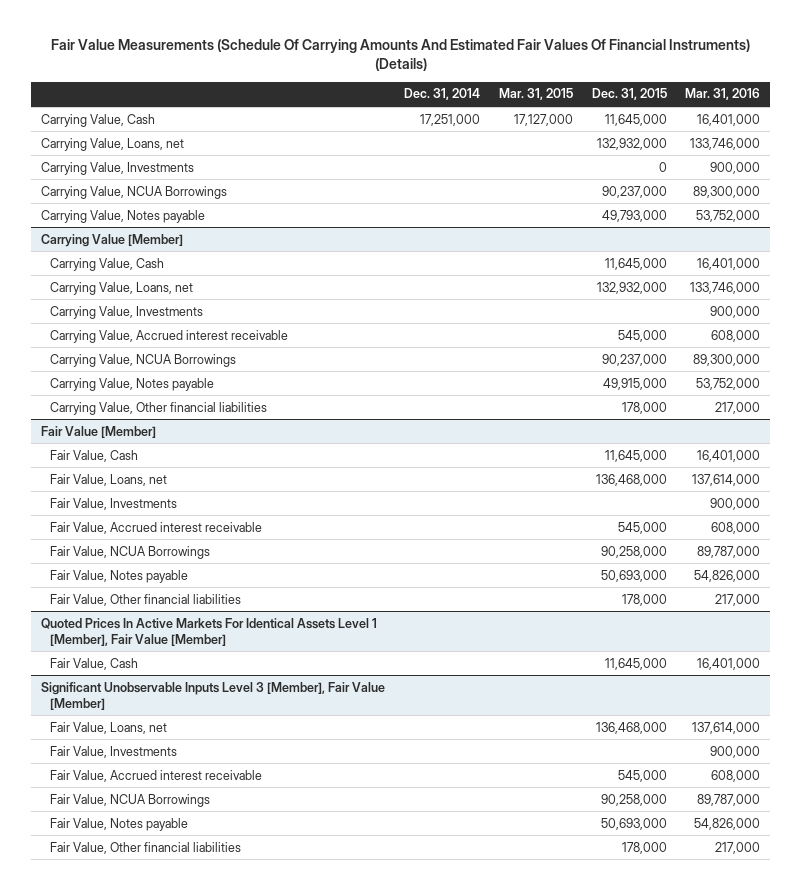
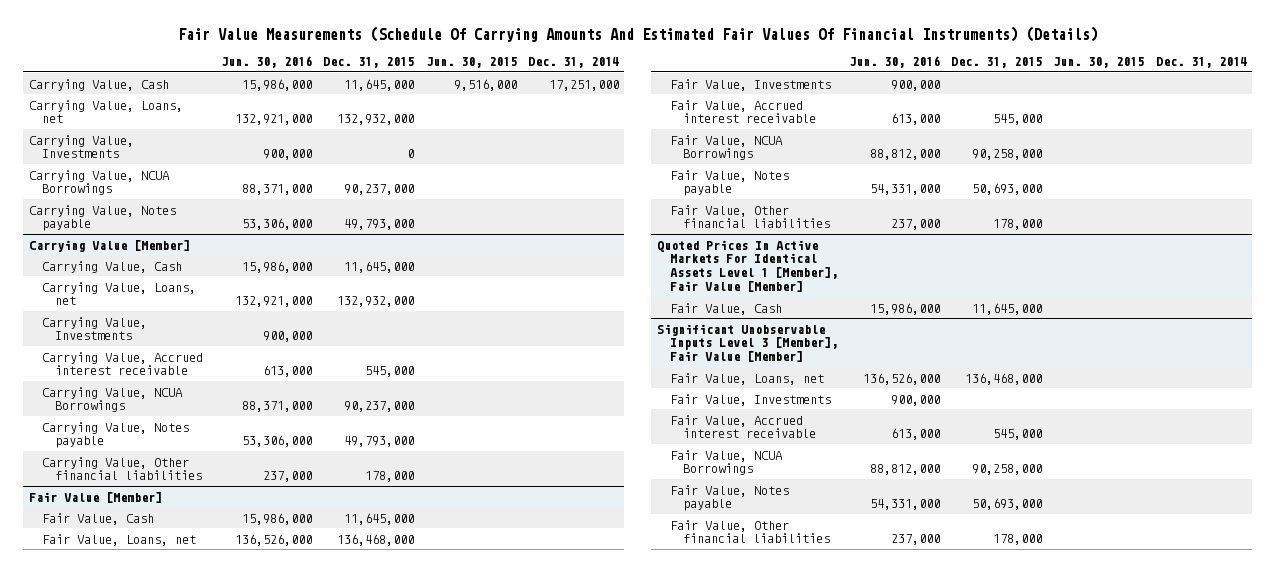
[498,88,573,101] Mar. 31, 2015 -> none
[685,88,761,101] Mar. 31, 2016 -> none
none -> [221,56,313,69] Jun. 30, 2016
none -> [425,57,517,69] Jun. 30, 2015
[602,377,667,390] 49,915,000 -> [344,436,415,448] 49,793,000

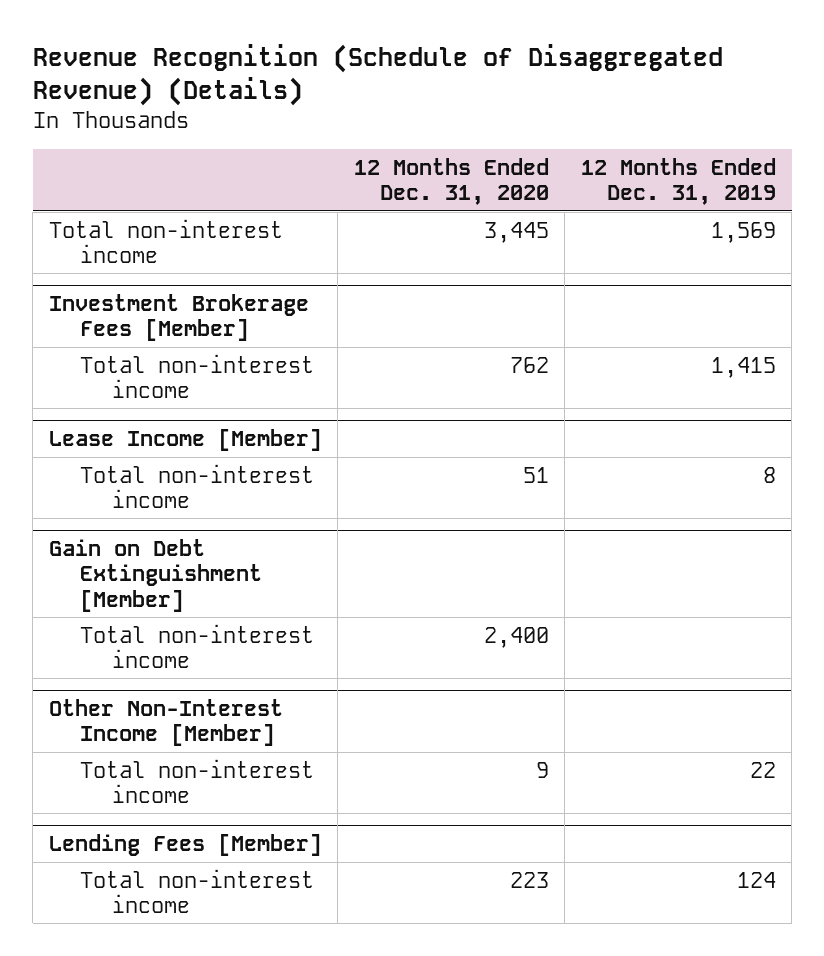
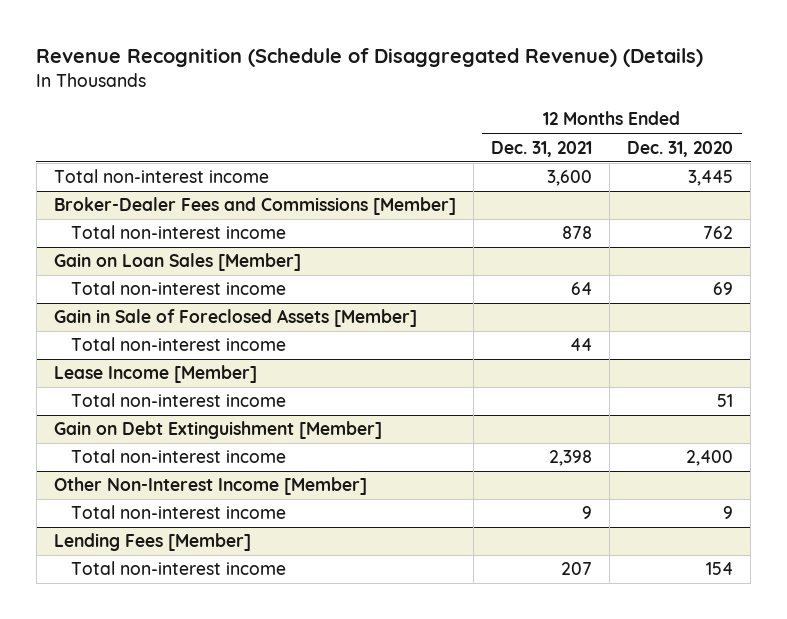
[580,157,776,205] 12 Months Ended Dec. 31, 2019 -> none
none -> [491,140,593,157] Dec. 31, 2021
[48,294,309,342] Investment Brokerage Fees [Member] -> [53,197,456,216] Broker-Dealer Fees and Commissions [Member]
none -> [53,253,301,272] Gain on Loan Sales [Member]
none -> [71,281,287,296] Total non-interest income
none -> [53,309,417,328] Gain in Sale of Foreclosed Assets [Member]
none -> [71,337,287,352] Total non-interest income
[509,871,549,888] 223 -> [706,562,734,576] 154

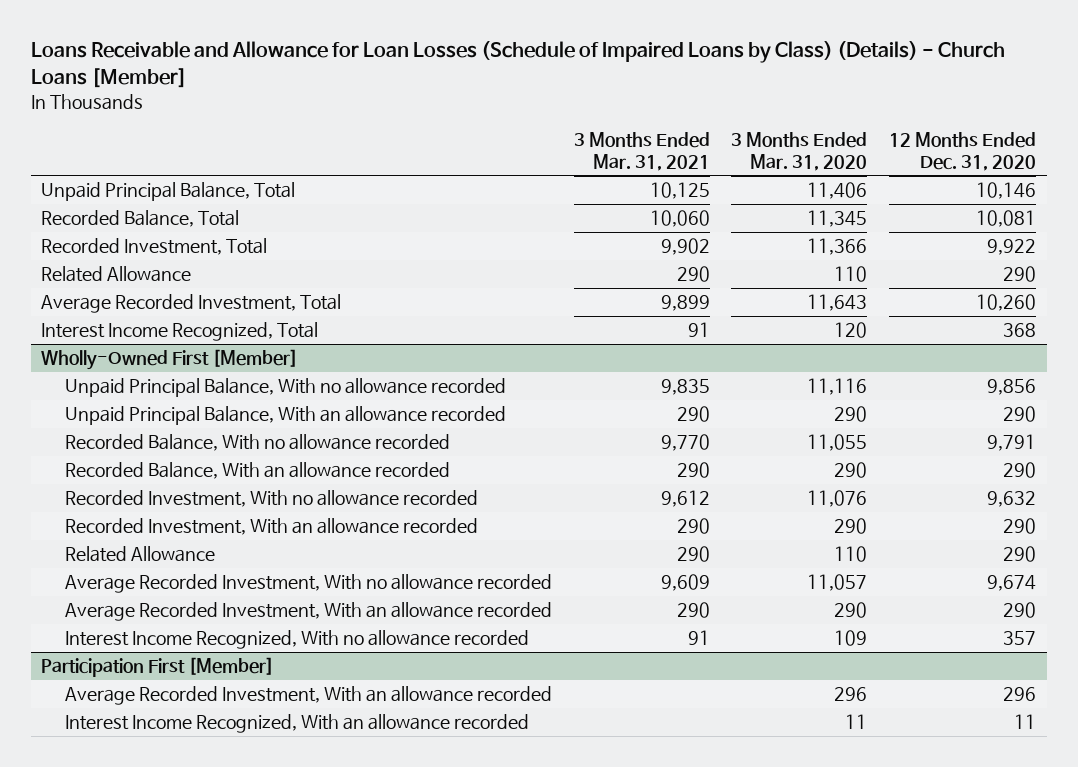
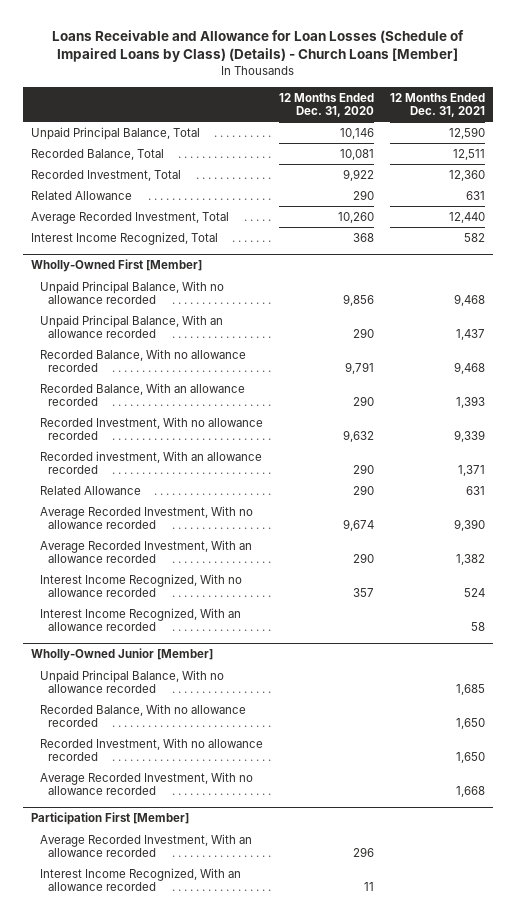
[573,131,710,171] 3 Months Ended Mar. 31, 2021 -> none
[731,131,868,171] 3 Months Ended Mar. 31, 2020 -> none
none -> [389,92,485,118] 12 Months Ended Dec. 31, 2021
[64,518,478,536] Recorded Investment, With an allowance recorded -> [39,450,262,475] Recorded investment, With an allowance recorded
none -> [39,607,241,632] Interest Income Recognized, With an allowance recorded
none -> [30,648,213,662] Wholly-Owned Junior [Member]
none -> [39,669,224,694] Unpaid Principal Balance, With no allowance recorded
none -> [39,703,246,728] Recorded Balance, With no allowance recorded
none -> [39,737,263,762] Recorded Investment, With no allowance recorded
none -> [39,771,253,796] Average Recorded Investment, With no allowance recorded

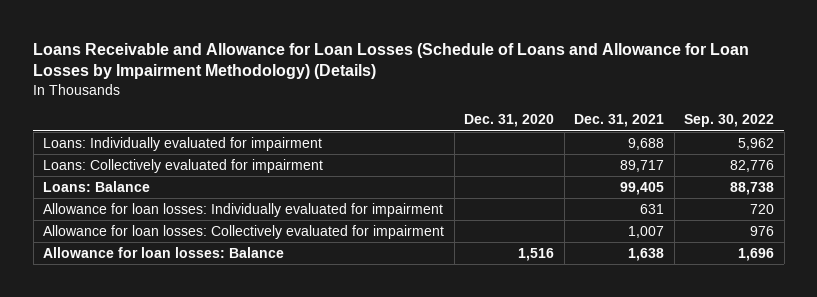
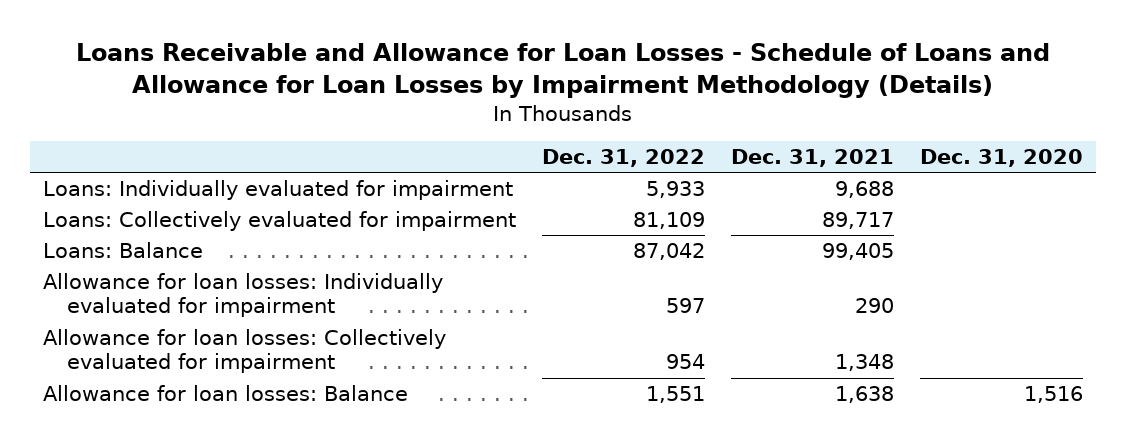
[33,42,750,79] Loans Receivable and Allowance for Loan Losses (Schedule of Loans and Allowance for Loan Losses by Impairment Methodology) (Details) -> [75,43,1050,99] Loans Receivable and Allowance for Loan Losses - Schedule of Loans and Allowance for Loan Losses by Impairment Methodology (Details)
[684,114,775,128] Sep. 30, 2022 -> none
none -> [541,149,705,168] Dec. 31, 2022
[640,203,665,214] 631 -> [855,298,895,314] 290
[628,225,665,238] 1,007 -> [835,354,895,372] 1,348

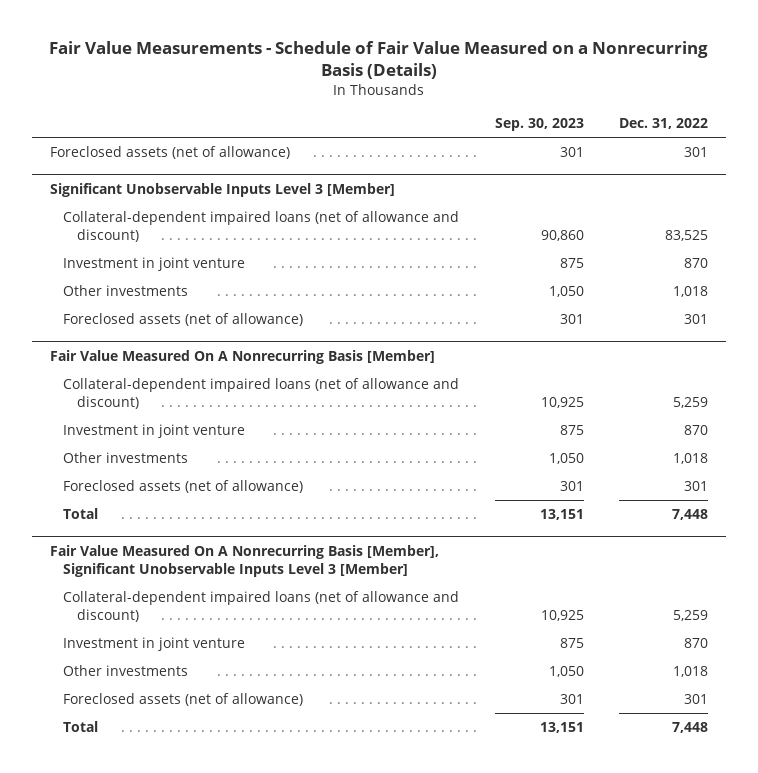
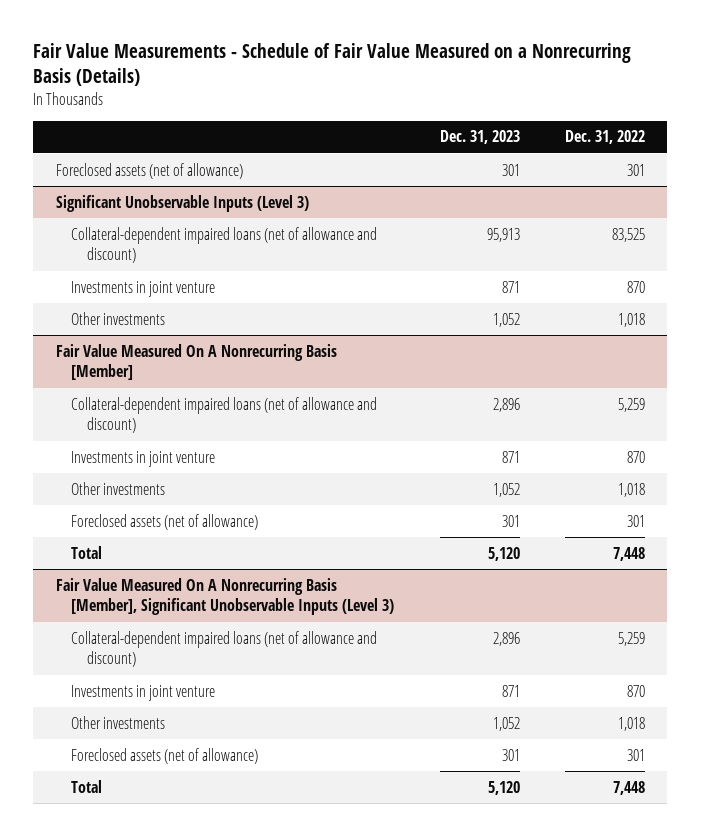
[494,118,584,132] Sep. 30, 2023 -> none
none -> [439,130,520,145] Dec. 31, 2023
[49,183,395,198] Significant Unobservable Inputs Level 3 [Member] -> [55,194,309,212] Significant Unobservable Inputs (Level 3)
[63,257,246,272] Investment in joint venture -> [71,280,216,297] Investments in joint venture
[63,313,304,327] Foreclosed assets (net of allowance) -> none
[63,424,246,439] Investment in joint venture -> [71,450,216,467] Investments in joint venture
[49,545,439,577] Fair Value Measured On A Nonrecurring Basis [Member], Significant Unobservable Inputs Level 3 [Member] -> [55,577,395,616] Fair Value Measured On A Nonrecurring Basis [Member], Significant Unobservable Inputs (Level 3)
[63,637,246,652] Investment in joint venture -> [71,684,216,701] Investments in joint venture

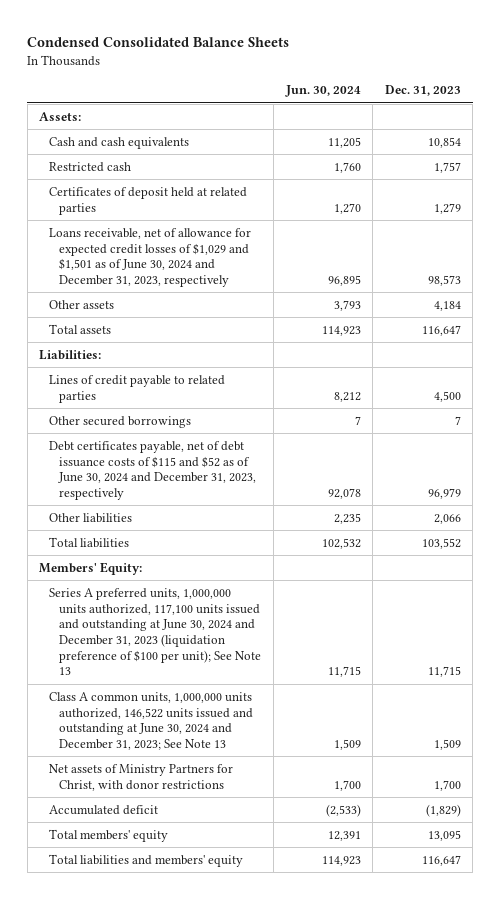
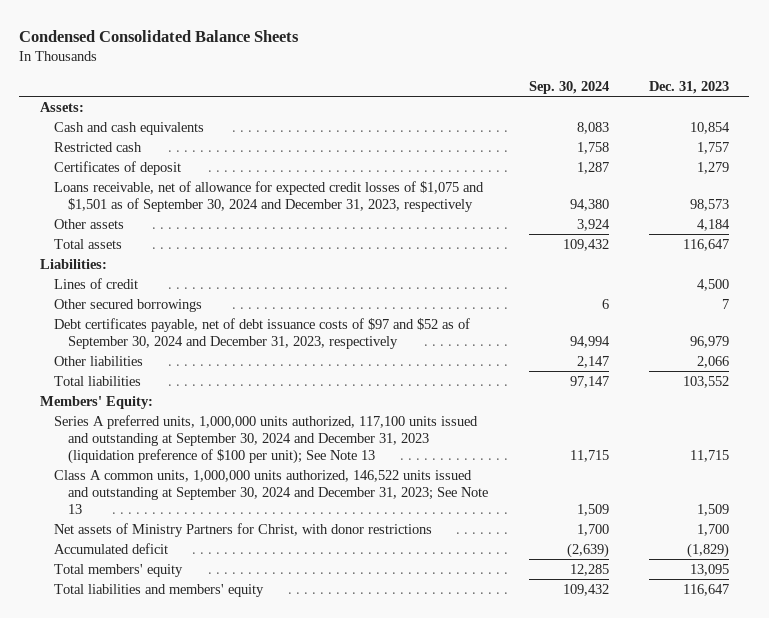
[284,85,361,98] Jun. 30, 2024 -> none
none -> [528,80,609,94] Sep. 30, 2024
[49,186,248,215] Certificates of deposit held at related parties -> [53,160,181,175] Certificates of deposit
[49,227,252,287] Loans receivable, net of allowance for expected credit losses of $1,029 and $1,501 as of June 30, 2024 and December 31, 2023, respectively -> [53,180,484,212] Loans receivable, net of allowance for expected credit losses of $1,075 and $1,501 as of September 30, 2024 and December 31, 2023, respectively
[49,374,226,403] Lines of credit payable to related parties -> [53,277,138,289] Lines of credit
[49,440,257,500] Debt certificates payable, net of debt issuance costs of $115 and $52 as of June 30, 2024 and December 31, 2023, respectively -> [53,317,470,349] Debt certificates payable, net of debt issuance costs of $97 and $52 as of September 30, 2024 and December 31, 2023, respectively
[49,587,262,676] Series A preferred units, 1,000,000 units authorized, 117,100 units issued and outstanding at June 30, 2024 and December 31, 2023 (liquidation preference of $100 per unit); See Note 13 -> [53,414,478,464] Series A preferred units, 1,000,000 units authorized, 117,100 units issued and outstanding at September 30, 2024 and December 31, 2023 (liquidation preference of $100 per unit); See Note 13
[49,691,254,750] Class A common units, 1,000,000 units authorized, 146,522 units issued and outstanding at June 30, 2024 and December 31, 2023; See Note 13 -> [53,469,489,514] Class A common units, 1,000,000 units authorized, 146,522 units issued and outstanding at September 30, 2024 and December 31, 2023; See Note 13

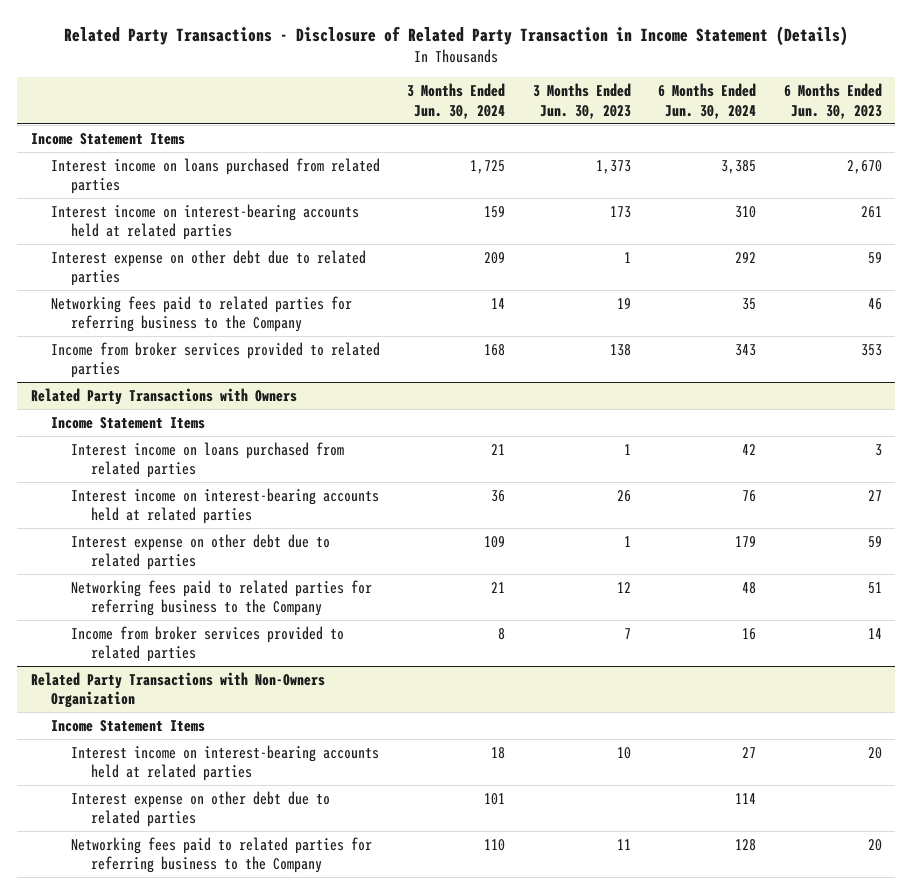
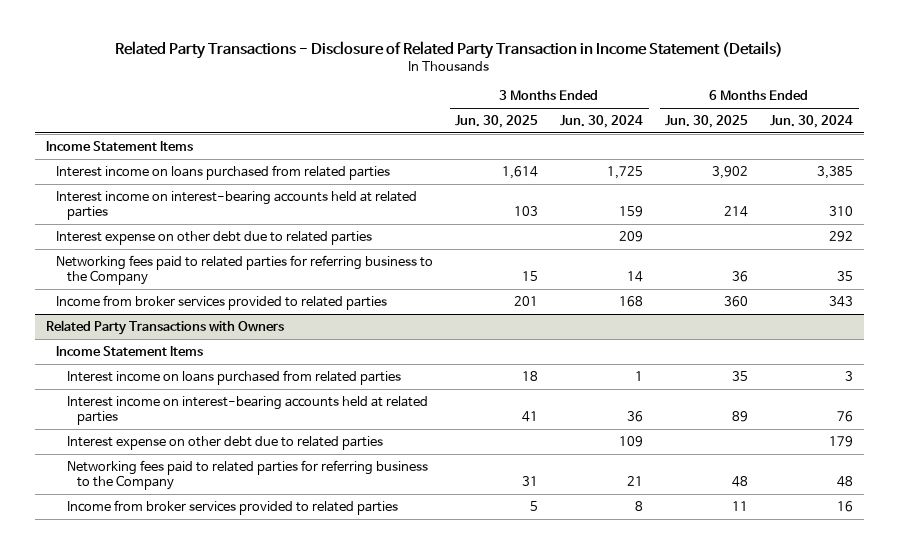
[532,82,631,119] 3 Months Ended Jun. 30, 2023 -> none
[783,82,882,119] 6 Months Ended Jun. 30, 2023 -> none
none -> [455,115,539,129] Jun. 30, 2025
none -> [665,115,749,129] Jun. 30, 2025
[491,443,506,455] 21 -> [635,370,644,381] 1
[742,443,757,455] 42 -> [845,370,854,381] 3
[30,671,325,709] Related Party Transactions with Non-Owners Organization -> none
[50,719,205,732] Income Statement Items -> none
[70,744,379,782] Interest income on interest-bearing accounts held at related parties -> none
[70,790,330,828] Interest expense on other debt due to related parties -> none
[70,836,372,874] Networking fees paid to related parties for referring business to the Company -> none

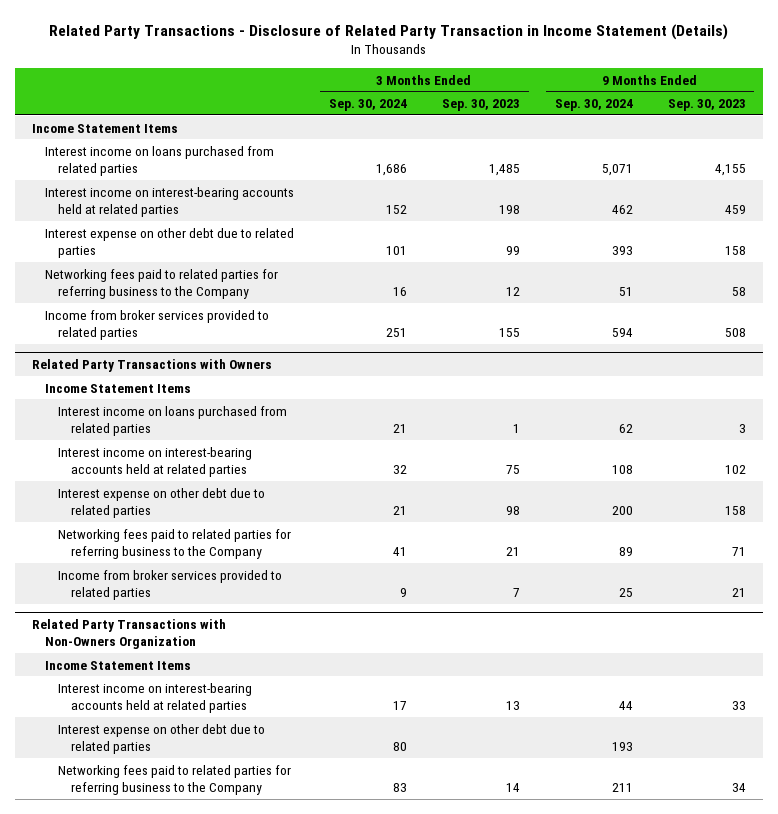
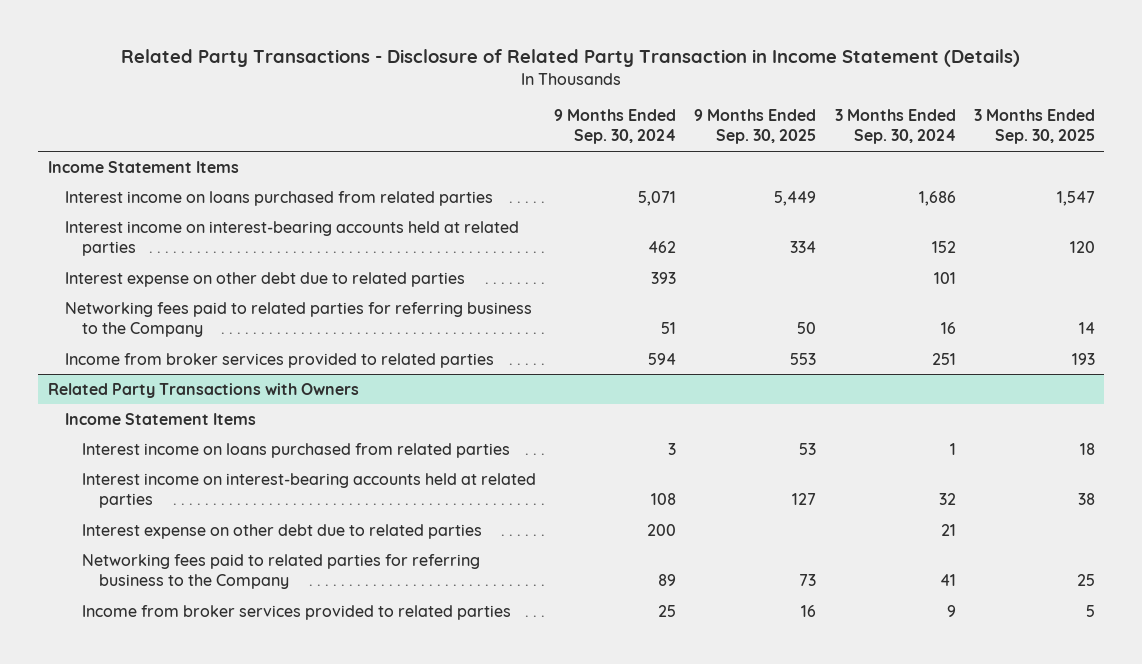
[441,98,520,111] Sep. 30, 2023 -> none
[667,98,746,111] Sep. 30, 2023 -> none
none -> [694,109,817,145] 9 Months Ended Sep. 30, 2025
none -> [973,109,1095,145] 3 Months Ended Sep. 30, 2025
[392,423,407,433] 21 -> [949,442,956,455] 1
[618,423,633,433] 62 -> [667,442,676,455] 3
[32,619,227,650] Related Party Transactions with Non-Owners Organization -> none
[44,660,191,670] Income Statement Items -> none
[57,682,252,713] Interest income on interest-bearing accounts held at related parties -> none
[57,723,265,754] Interest expense on other debt due to related parties -> none
[57,764,291,795] Networking fees paid to related parties for referring business to the Company -> none

